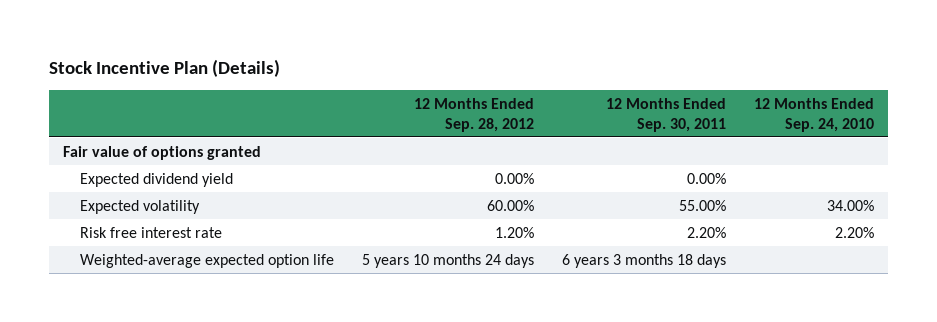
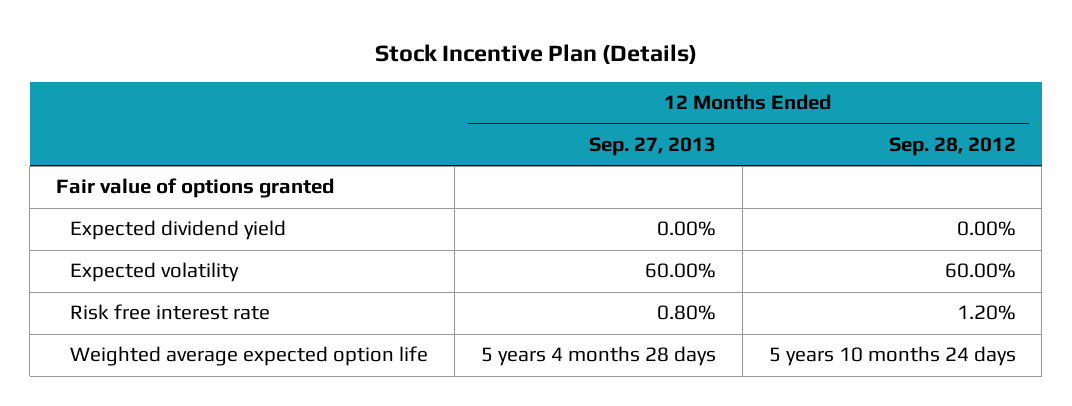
[605,98,726,132] 12 Months Ended Sep. 30, 2011 -> none
[753,98,874,132] 12 Months Ended Sep. 24, 2010 -> none
none -> [589,136,717,156] Sep. 27, 2013
[79,253,334,268] Weighted-average expected option life -> [70,346,429,367] Weighted average expected option life

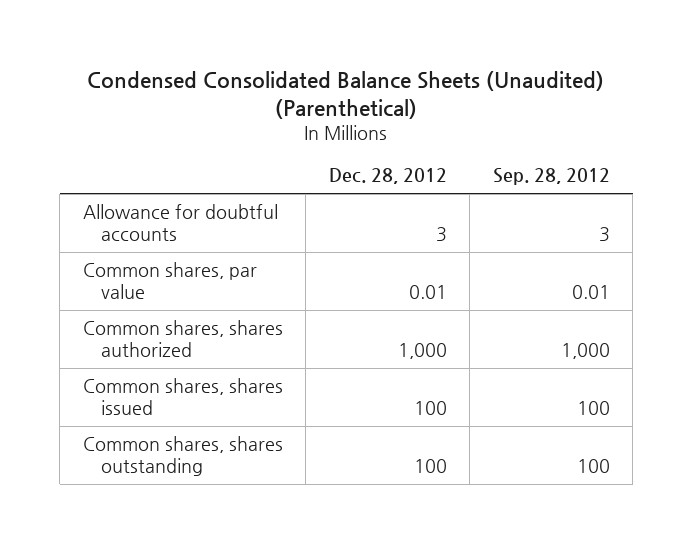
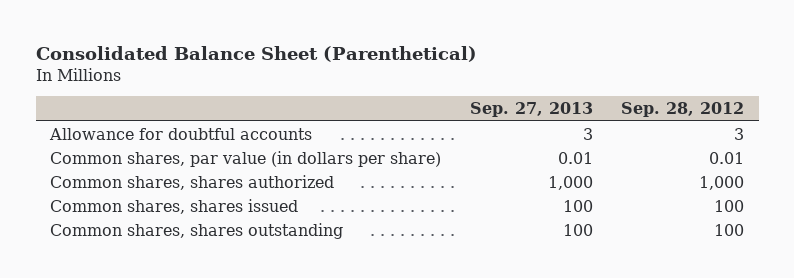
[87,71,605,120] Condensed Consolidated Balance Sheets (Unaudited) (Parenthetical) -> [35,45,477,62] Consolidated Balance Sheet (Parenthetical)
[328,168,447,185] Dec. 28, 2012 -> none
none -> [469,102,593,118] Sep. 27, 2013
[82,262,257,300] Common shares, par value -> [50,150,442,167] Common shares, par value (in dollars per share)

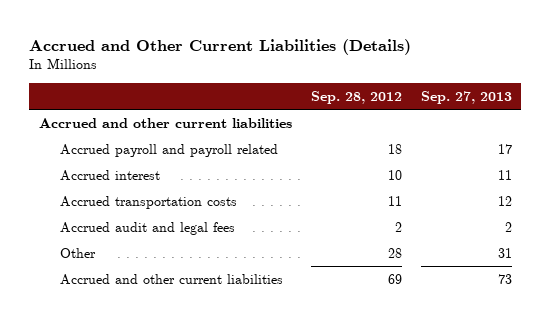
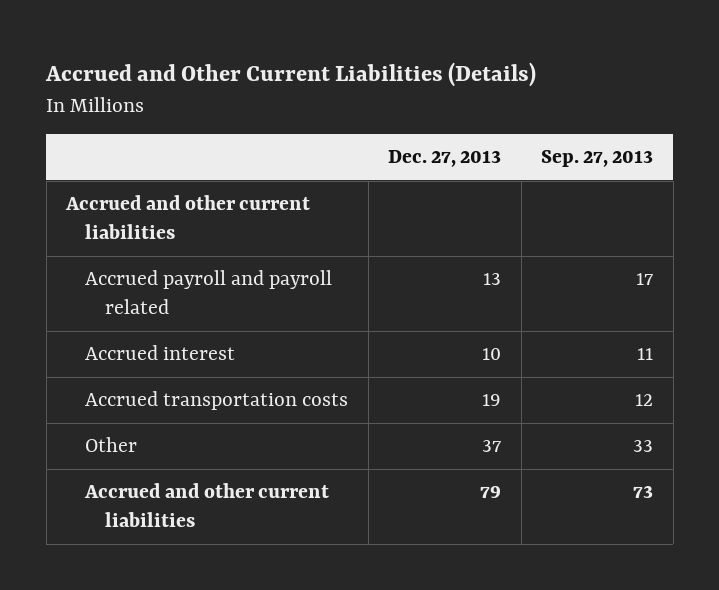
[310,90,402,104] Sep. 28, 2012 -> none
none -> [388,150,502,168] Dec. 27, 2013
[60,221,236,235] Accrued audit and legal fees -> none
[497,247,512,258] 31 -> [633,440,654,453] 33

